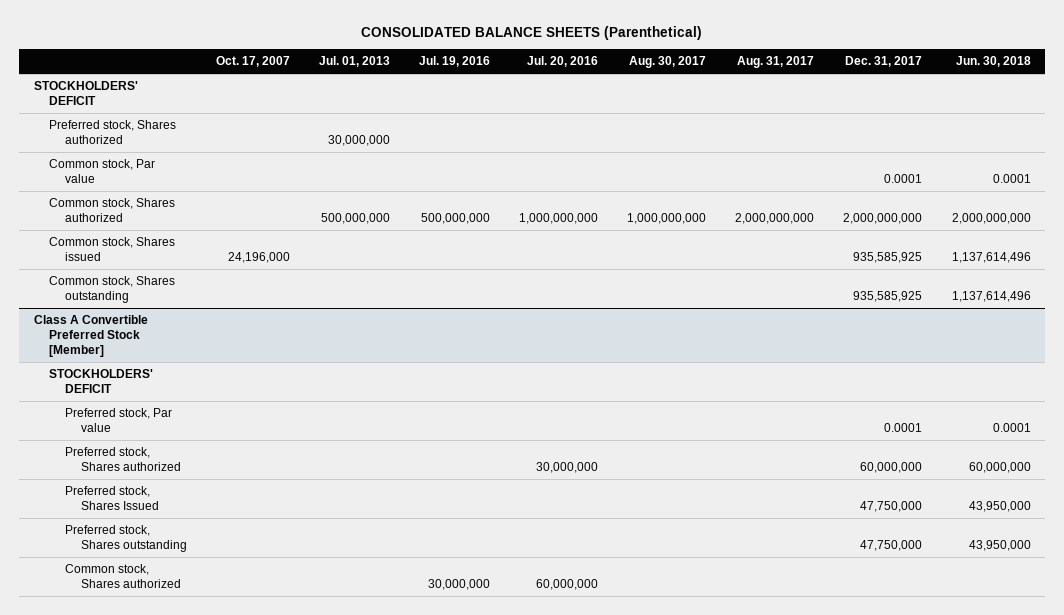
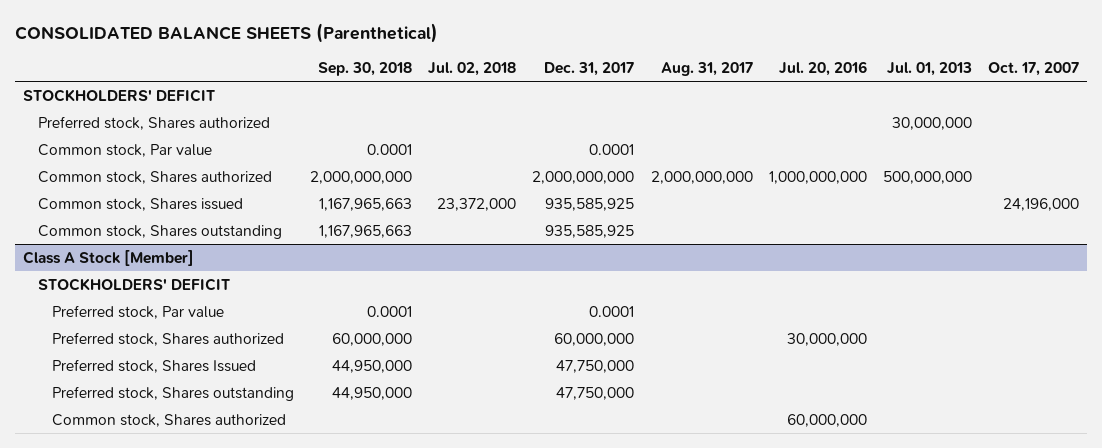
[418,56,490,68] Jul. 19, 2016 -> none
[629,56,707,69] Aug. 30, 2017 -> none
[955,56,1031,68] Jun. 30, 2018 -> none
none -> [318,61,413,76] Sep. 30, 2018
none -> [428,61,517,76] Jul. 02, 2018
[33,315,148,358] Class A Convertible Preferred Stock [Member] -> [23,249,195,266] Class A Stock [Member]

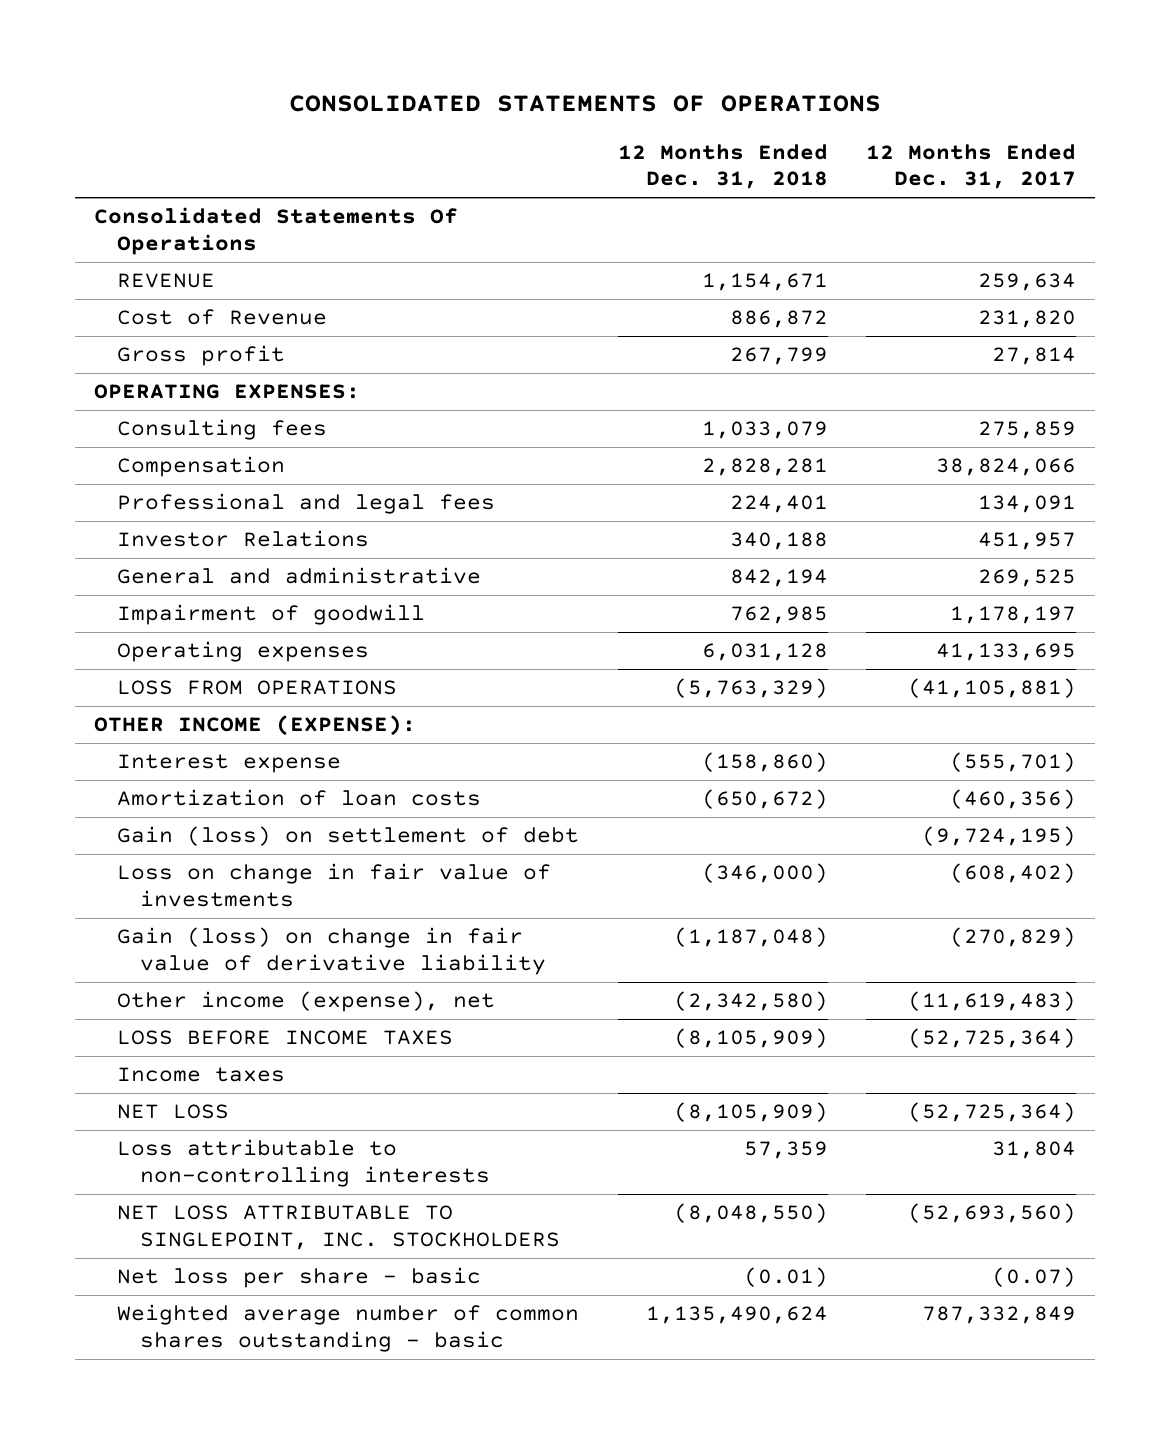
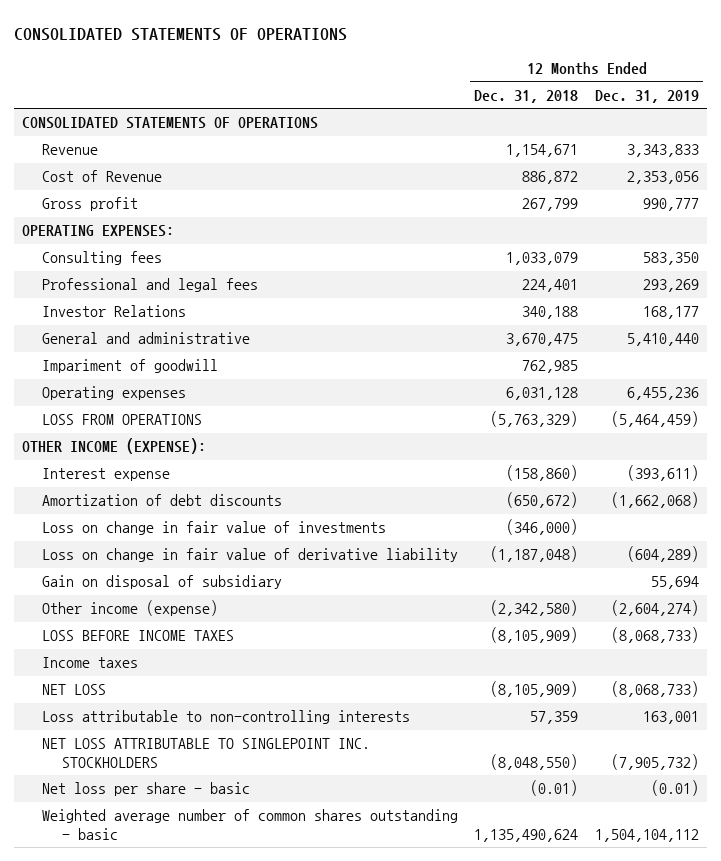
[865,143,1076,190] 12 Months Ended Dec. 31, 2017 -> none
none -> [594,89,699,103] Dec. 31, 2019
[94,207,459,255] Consolidated Statements Of Operations -> [22,117,319,130] CONSOLIDATED STATEMENTS OF OPERATIONS
[117,273,216,289] REVENUE -> [41,144,98,156] Revenue
[117,456,286,478] Compensation -> none
[729,569,828,588] 842,194 -> [506,333,579,347] 3,670,475
[117,604,426,626] Impairment of goodwill -> [41,359,218,374] Impariment of goodwill
[117,826,580,847] Gain (loss) on settlement of debt -> none
[117,789,482,807] Amortization of loan costs -> [41,494,282,507] Amortization of debt discounts
[117,927,546,975] Gain (loss) on change in fair value of derivative liability -> [41,548,458,563] Loss on change in fair value of derivative liability
none -> [41,575,282,590] Gain on disposal of subsidiary
[117,991,496,1013] Other income (expense), net -> [41,600,218,617] Other income (expense)
[117,1205,560,1250] NET LOSS ATTRIBUTABLE TO SINGLEPOINT, INC. STOCKHOLDERS -> [41,738,370,768] NET LOSS ATTRIBUTABLE TO SINGLEPOINT INC. STOCKHOLDERS

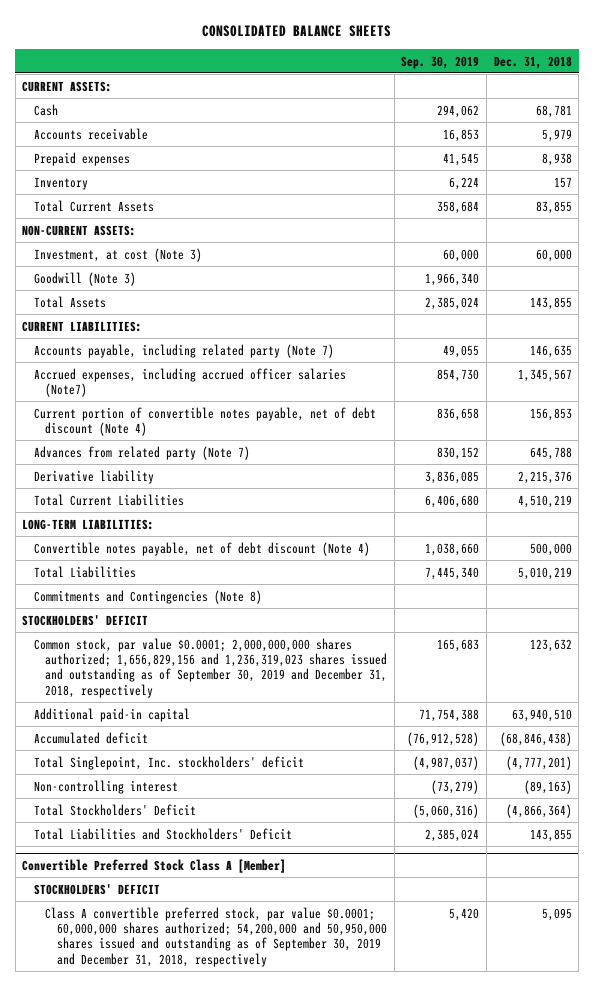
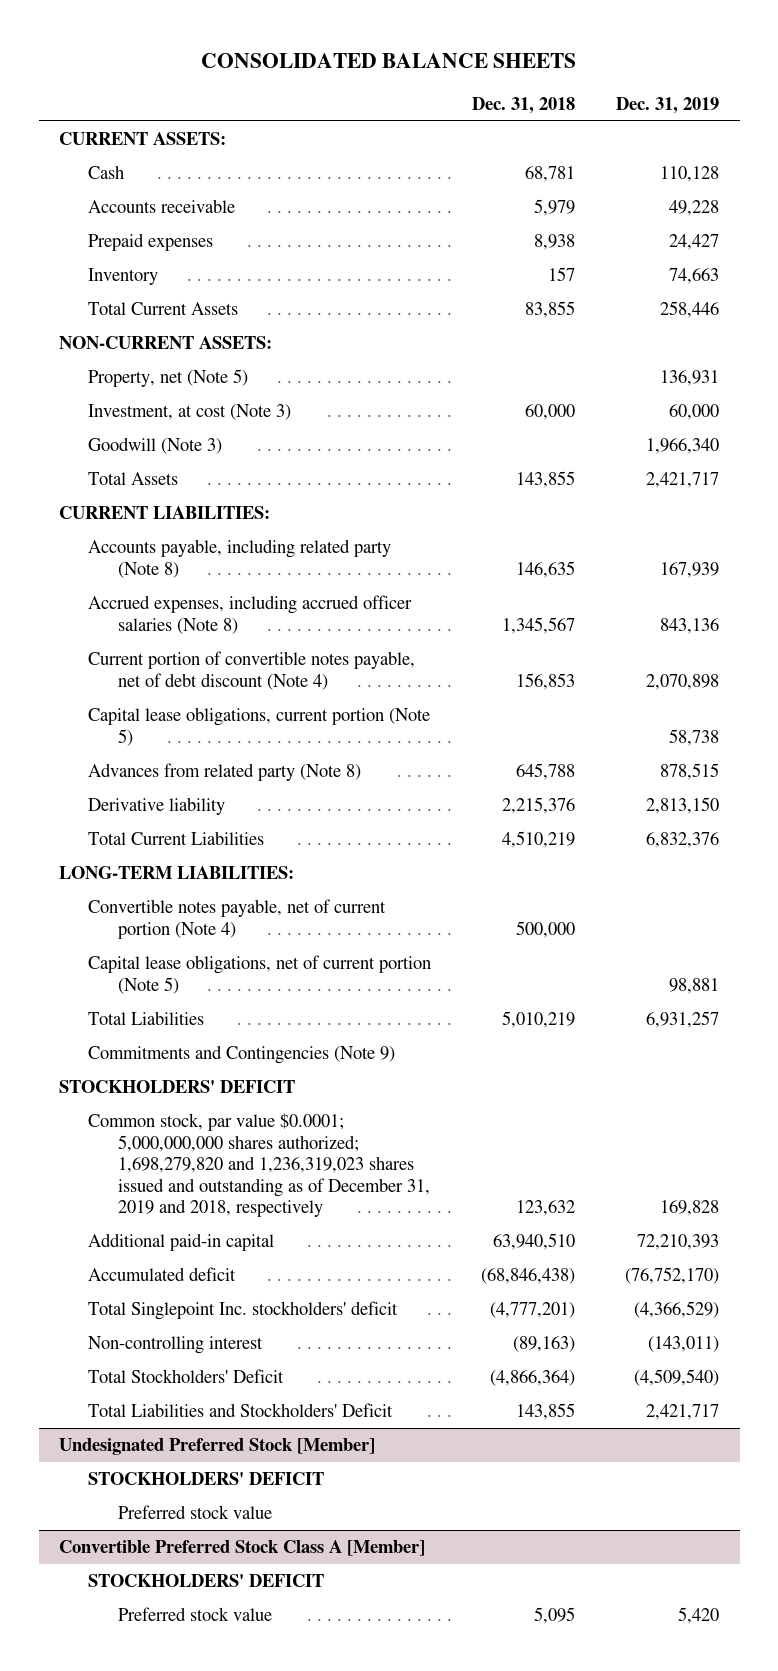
[401,55,480,69] Sep. 30, 2019 -> none
none -> [616,96,720,114] Dec. 31, 2019
none -> [88,369,249,388] Property, net (Note 5)
[33,343,334,358] Accounts payable, including related party (Note 7) -> [88,539,392,578] Accounts payable, including related party (Note 8)
[33,367,346,397] Accrued expenses, including accrued officer salaries (Note7) -> [88,595,413,634] Accrued expenses, including accrued officer salaries (Note 8)
none -> [88,707,431,746] Capital lease obligations, current portion (Note 5)
[33,445,250,460] Advances from related party (Note 7) -> [88,763,362,782] Advances from related party (Note 8)
[33,541,370,556] Convertible notes payable, net of debt discount (Note 4) -> [88,899,387,939] Convertible notes payable, net of current portion (Note 4)
none -> [88,955,432,994] Capital lease obligations, net of current portion (Note 5)
[33,589,262,604] Commitments and Contingencies (Note 8) -> [88,1045,396,1065] Commitments and Contingencies (Note 9)
[33,637,388,698] Common stock, par value $0.0001; 2,000,000,000 shares authorized; 1,656,829,156 and 1,236,319,023 shares issued and outstanding as of September 30, 2019 and December 31, 2018, respectively -> [88,1113,430,1218] Common stock, par value $0.0001; 5,000,000,000 shares authorized; 1,698,279,820 and 1,236,319,023 shares issued and outstanding as of December 31, 2019 and 2018, respectively
[33,755,304,770] Total Singlepoint, Inc. stockholders' deficit -> [88,1301,399,1321] Total Singlepoint Inc. stockholders' deficit
none -> [59,1438,376,1456] Undesignated Preferred Stock [Member]
none -> [88,1472,325,1486] STOCKHOLDERS' DEFICIT
none -> [117,1505,272,1520] Preferred stock value
[45,906,387,967] Class A convertible preferred stock, par value $0.0001; 60,000,000 shares authorized; 54,200,000 and 50,950,000 shares issued and outstanding as of September 30, 2019 and December 31, 2018, respectively -> [117,1607,272,1622] Preferred stock value

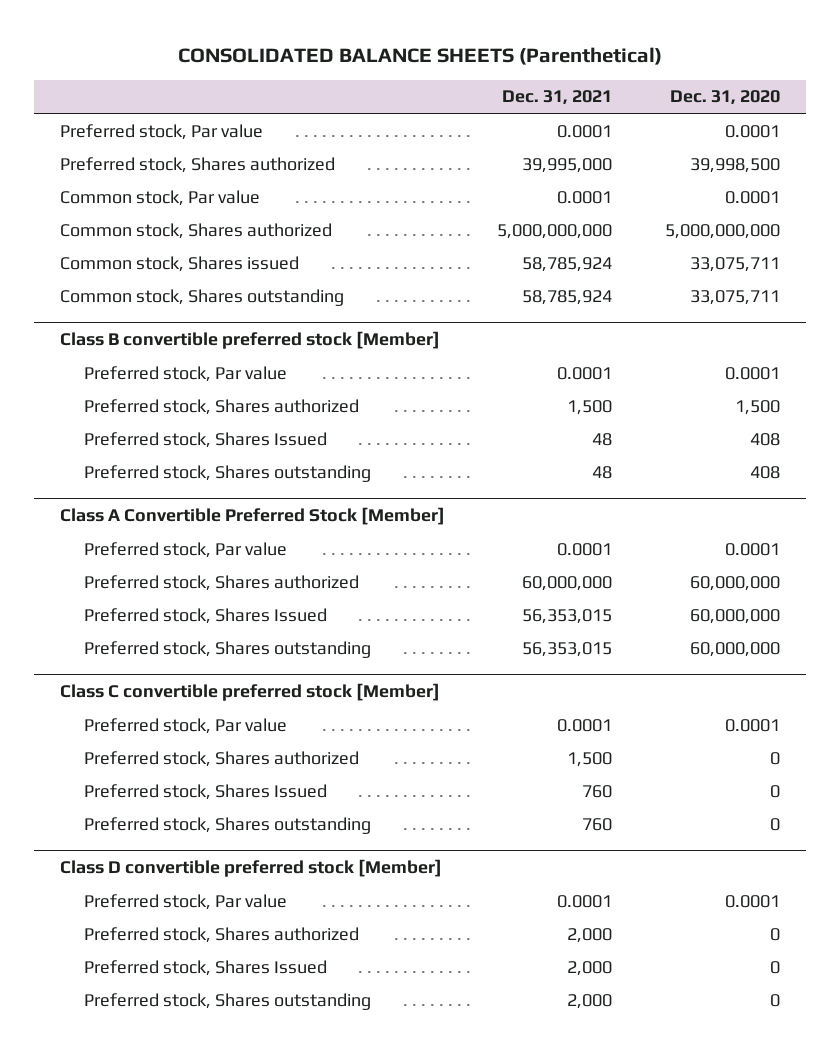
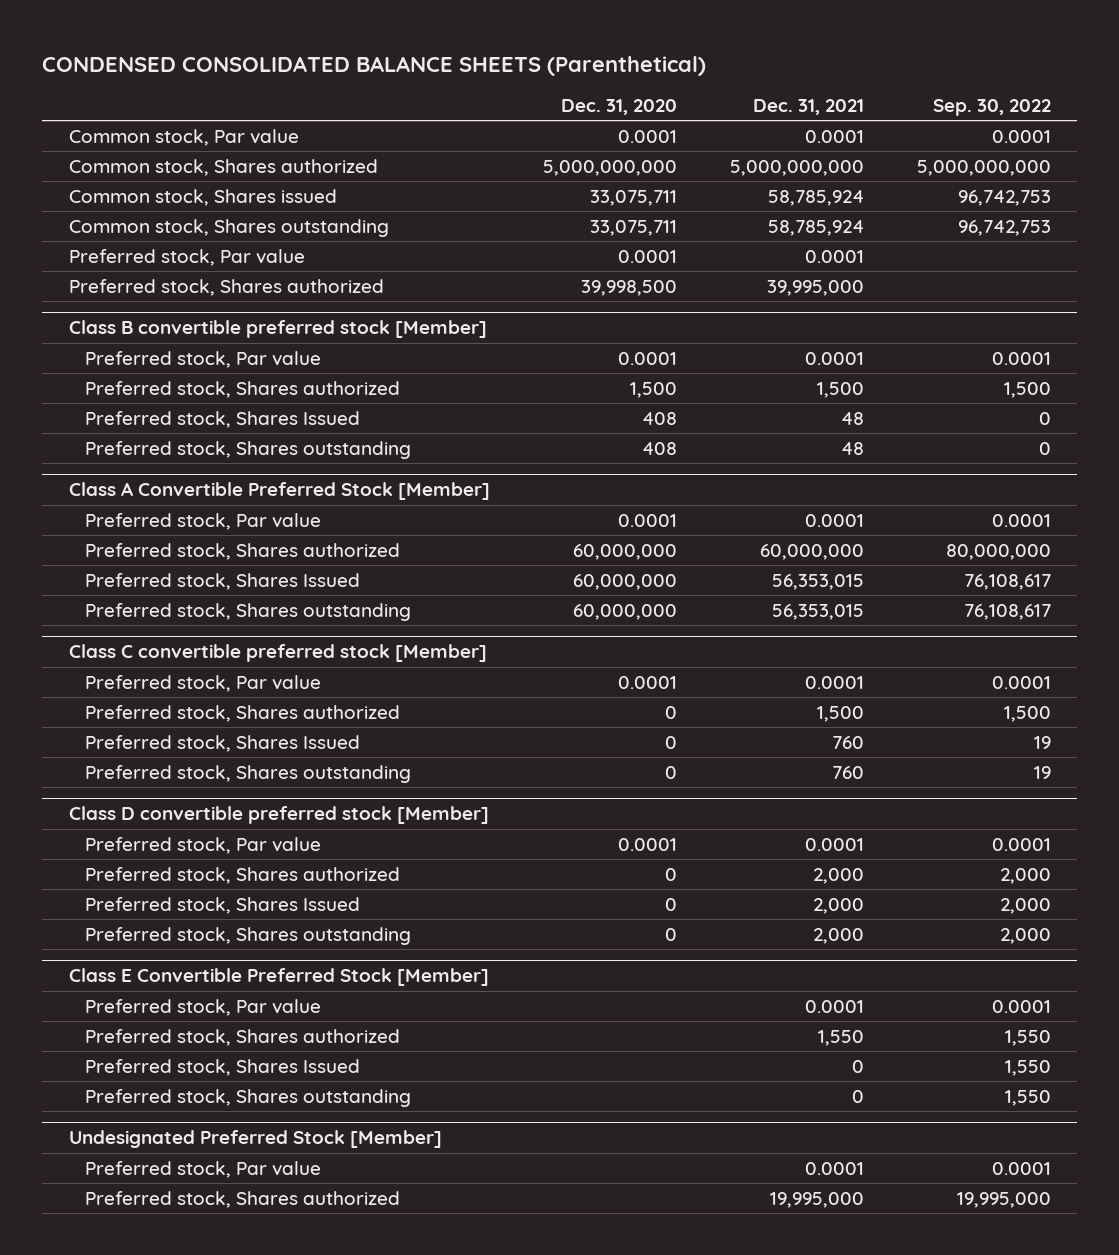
[177,46,662,65] CONSOLIDATED BALANCE SHEETS (Parenthetical) -> [42,55,707,76] CONDENSED CONSOLIDATED BALANCE SHEETS (Parenthetical)
none -> [932,99,1051,117] Sep. 30, 2022
[60,123,264,140] Preferred stock, Par value -> [68,248,305,266] Preferred stock, Par value
[60,156,336,173] Preferred stock, Shares authorized -> [68,278,384,296] Preferred stock, Shares authorized
none -> [68,968,489,987] Class E Convertible Preferred Stock [Member]
none -> [85,998,322,1016] Preferred stock, Par value
none -> [85,1028,401,1046] Preferred stock, Shares authorized
none -> [85,1058,361,1076] Preferred stock, Shares Issued
none -> [85,1088,412,1107] Preferred stock, Shares outstanding
none -> [68,1130,442,1149] Undesignated Preferred Stock [Member]
none -> [85,1160,322,1178] Preferred stock, Par value
none -> [85,1190,401,1208] Preferred stock, Shares authorized

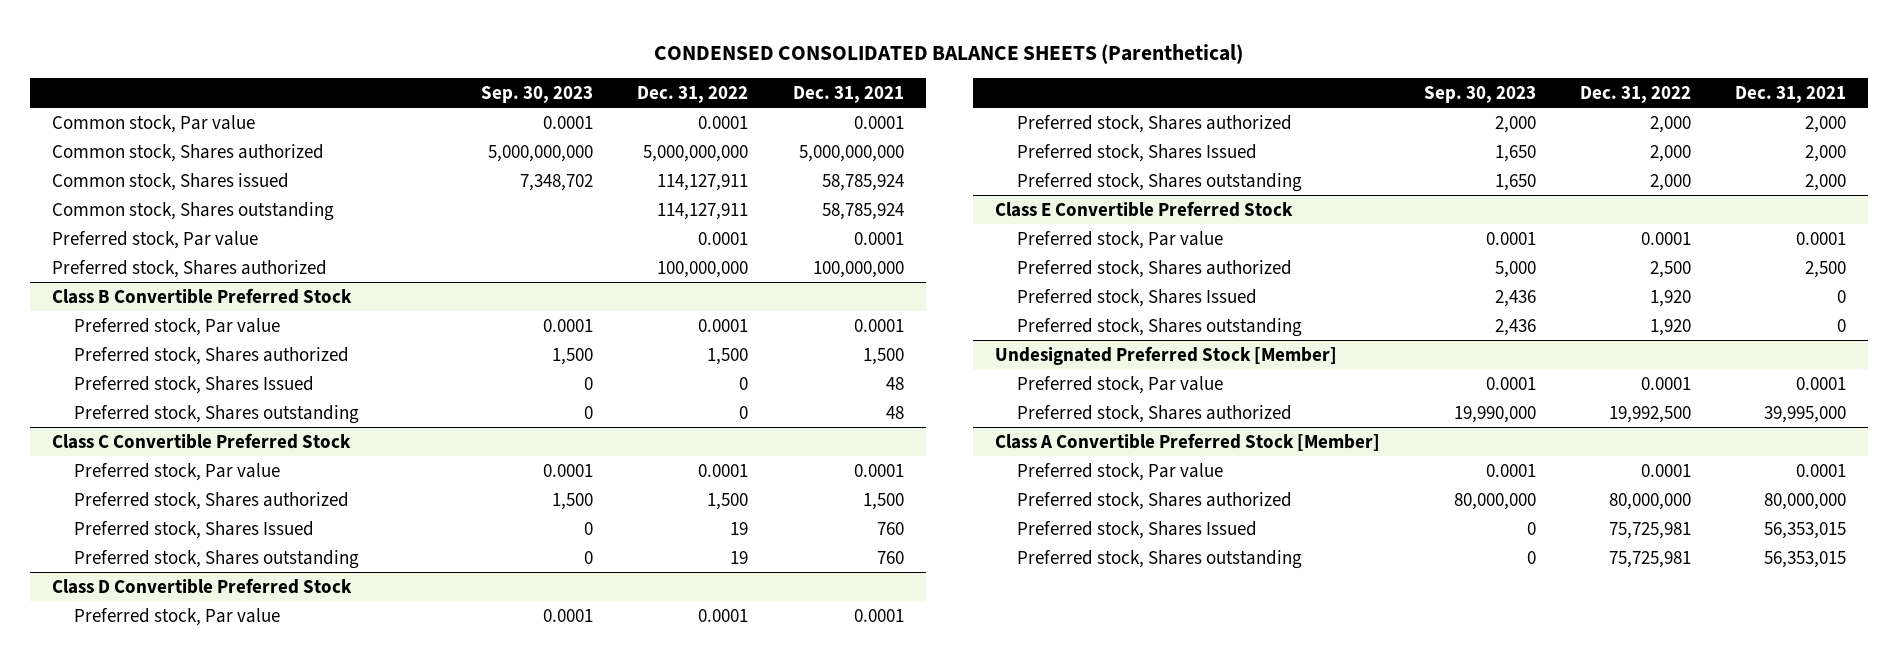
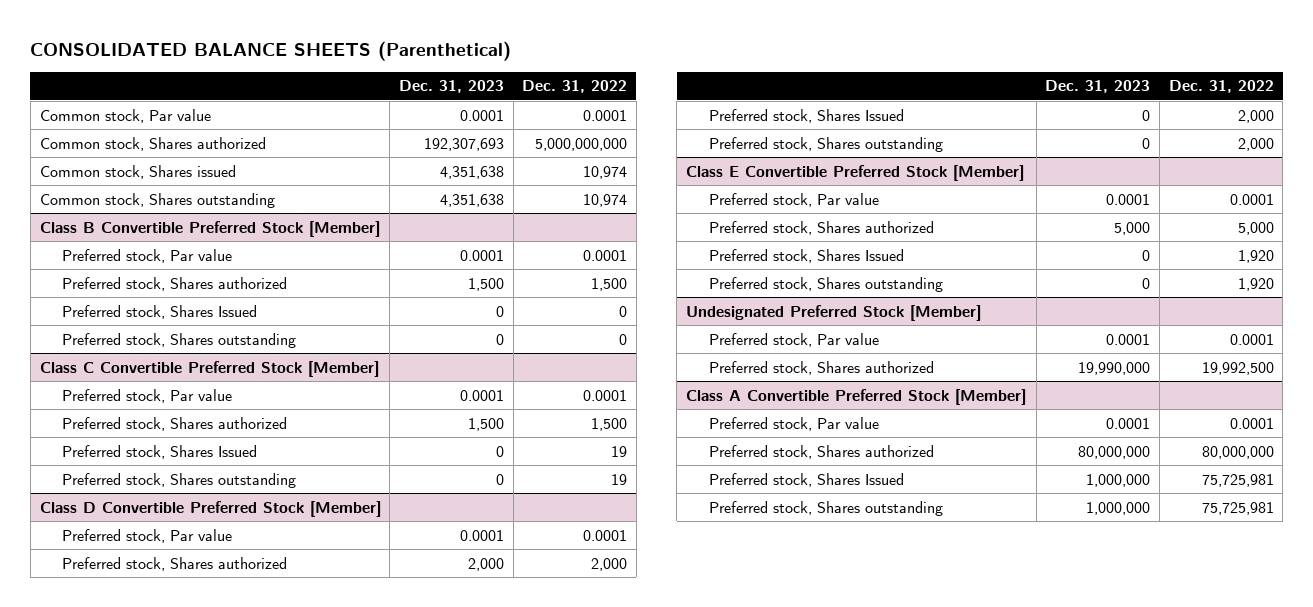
[654,43,1244,64] CONDENSED CONSOLIDATED BALANCE SHEETS (Parenthetical) -> [30,40,512,61] CONSOLIDATED BALANCE SHEETS (Parenthetical)
[481,85,594,103] Sep. 30, 2023 -> none
[792,85,904,103] Dec. 31, 2021 -> none
none -> [398,80,504,94] Dec. 31, 2023
[52,230,259,249] Preferred stock, Par value -> none
[52,259,328,278] Preferred stock, Shares authorized -> none
[657,173,749,191] 114,127,911 -> [583,165,628,179] 10,974
[657,202,749,220] 114,127,911 -> [583,193,628,207] 10,974
[52,287,353,304] Class B Convertible Preferred Stock -> [39,220,380,237] Class B Convertible Preferred Stock [Member]
[52,432,352,449] Class C Convertible Preferred Stock -> [39,360,379,377] Class C Convertible Preferred Stock [Member]
[52,577,353,594] Class D Convertible Preferred Stock -> [39,500,381,517] Class D Convertible Preferred Stock [Member]
[994,200,1293,217] Class E Convertible Preferred Stock -> [685,164,1024,181] Class E Convertible Preferred Stock [Member]
[1650,260,1692,278] 2,500 -> [1237,221,1274,235] 5,000

